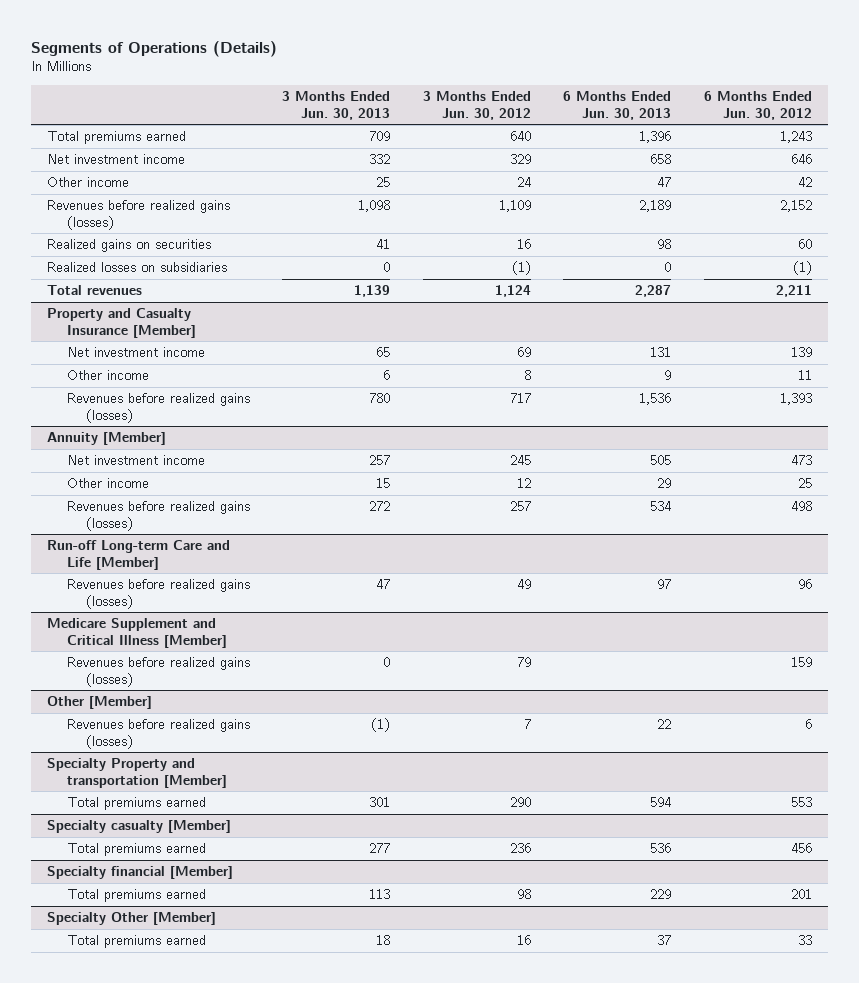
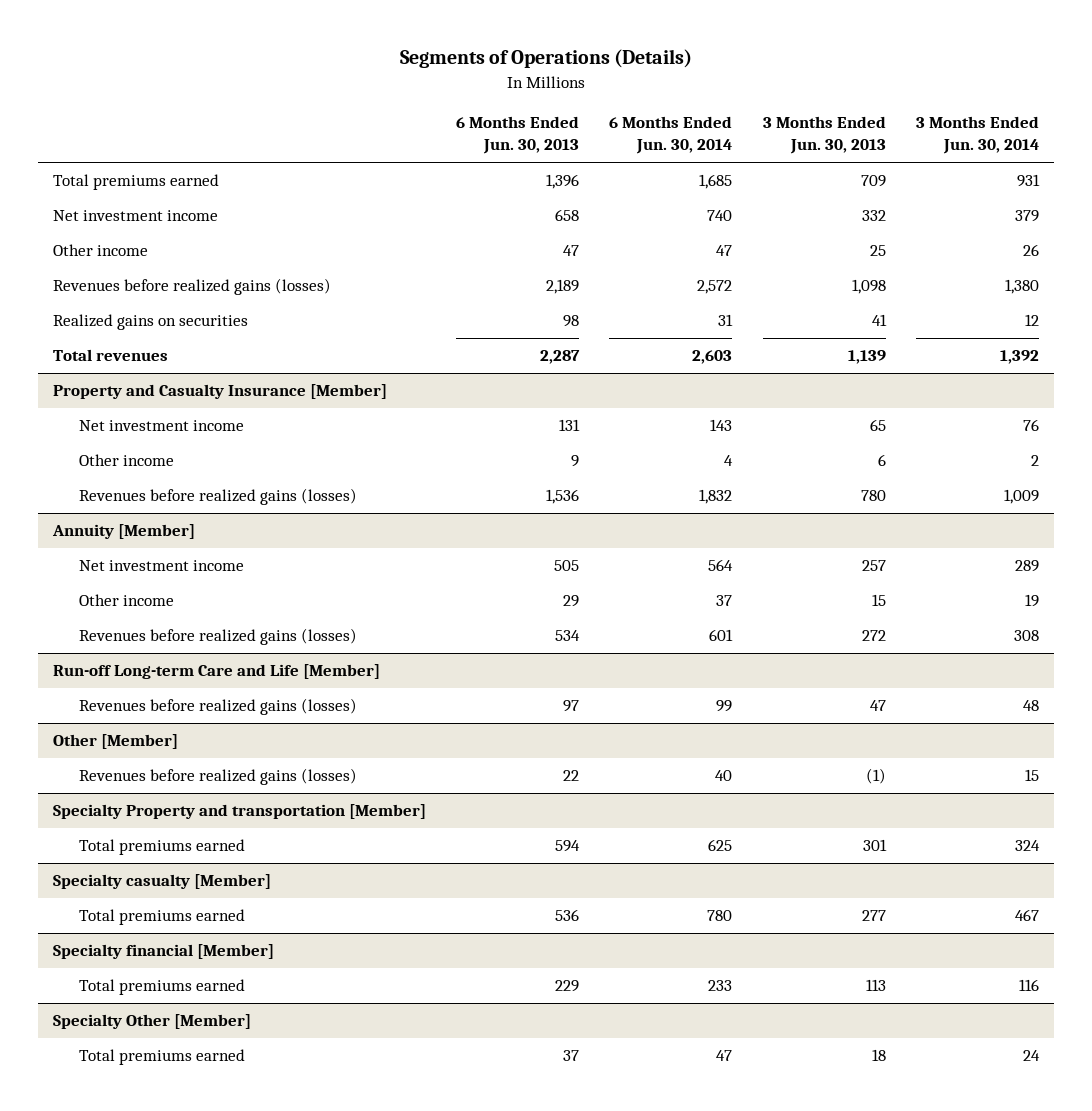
[422,91,531,121] 3 Months Ended Jun. 30, 2012 -> none
[703,91,812,121] 6 Months Ended Jun. 30, 2012 -> none
none -> [609,116,733,155] 6 Months Ended Jun. 30, 2014
none -> [915,116,1039,155] 3 Months Ended Jun. 30, 2014
[47,262,228,273] Realized losses on subsidiaries -> none
[47,618,227,648] Medicare Supplement and Critical Illness [Member] -> none
[66,657,250,687] Revenues before realized gains (losses) -> none

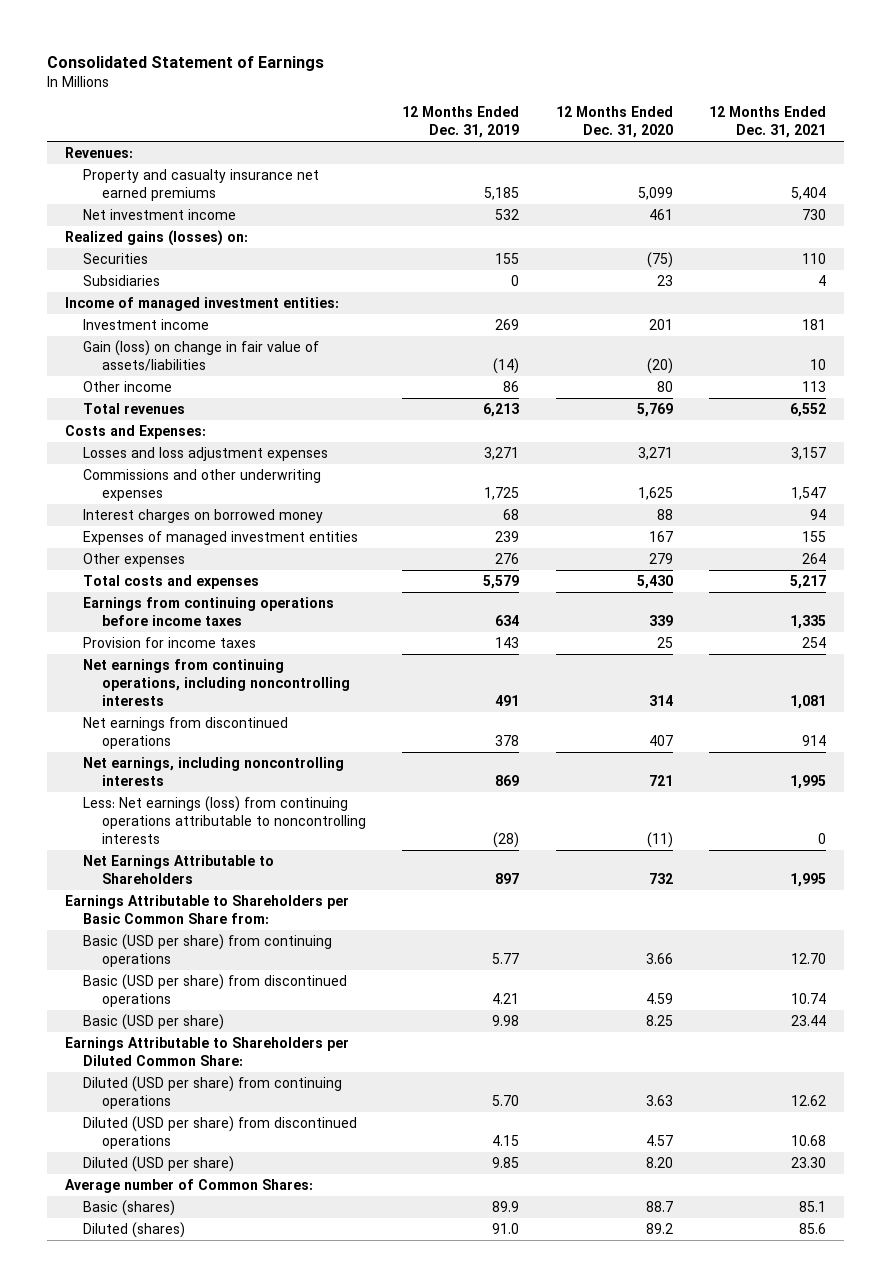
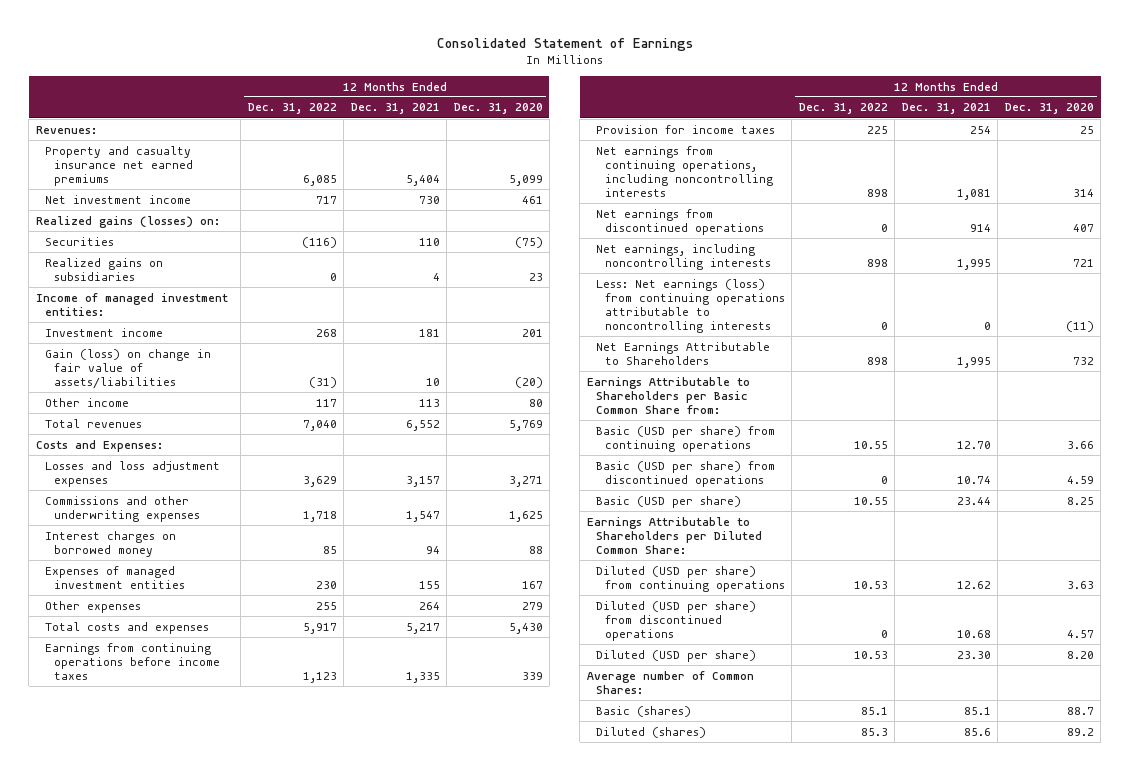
[402,106,520,138] 12 Months Ended Dec. 31, 2019 -> none
none -> [247,103,337,115] Dec. 31, 2022
[83,275,161,287] Subsidiaries -> [44,257,163,281] Realized gains on subsidiaries

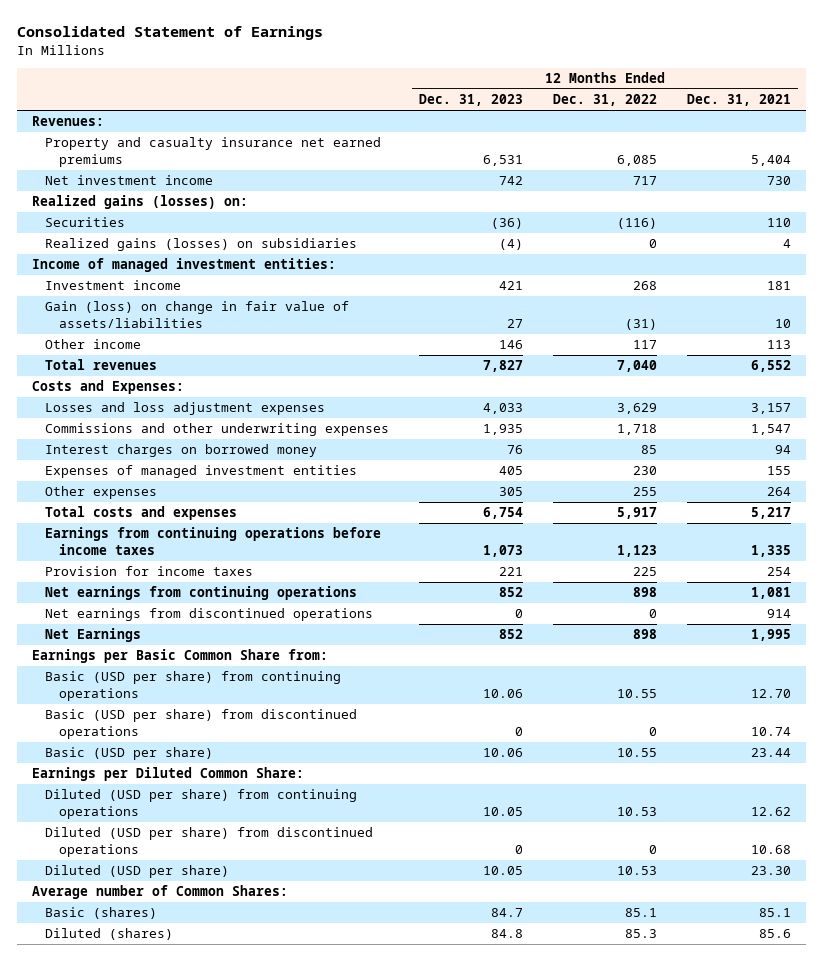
[453,103,543,115] Dec. 31, 2020 -> none
none -> [419,94,524,107] Dec. 31, 2023
[44,257,163,281] Realized gains on subsidiaries -> [45,238,358,252] Realized gains (losses) on subsidiaries
[595,145,773,197] Net earnings from continuing operations, including noncontrolling interests -> [45,586,358,601] Net earnings from continuing operations
[595,243,771,270] Net earnings, including noncontrolling interests -> none
[595,278,785,333] Less: Net earnings (loss) from continuing operations attributable to noncontrolling interests -> none
[595,341,770,365] Net Earnings Attributable to Shareholders -> [45,628,142,643] Net Earnings
[586,376,750,414] Earnings Attributable to Shareholders per Basic Common Share from: -> [31,649,328,664] Earnings per Basic Common Share from:
[586,516,762,554] Earnings Attributable to Shareholders per Diluted Common Share: -> [31,767,304,782] Earnings per Diluted Common Share:

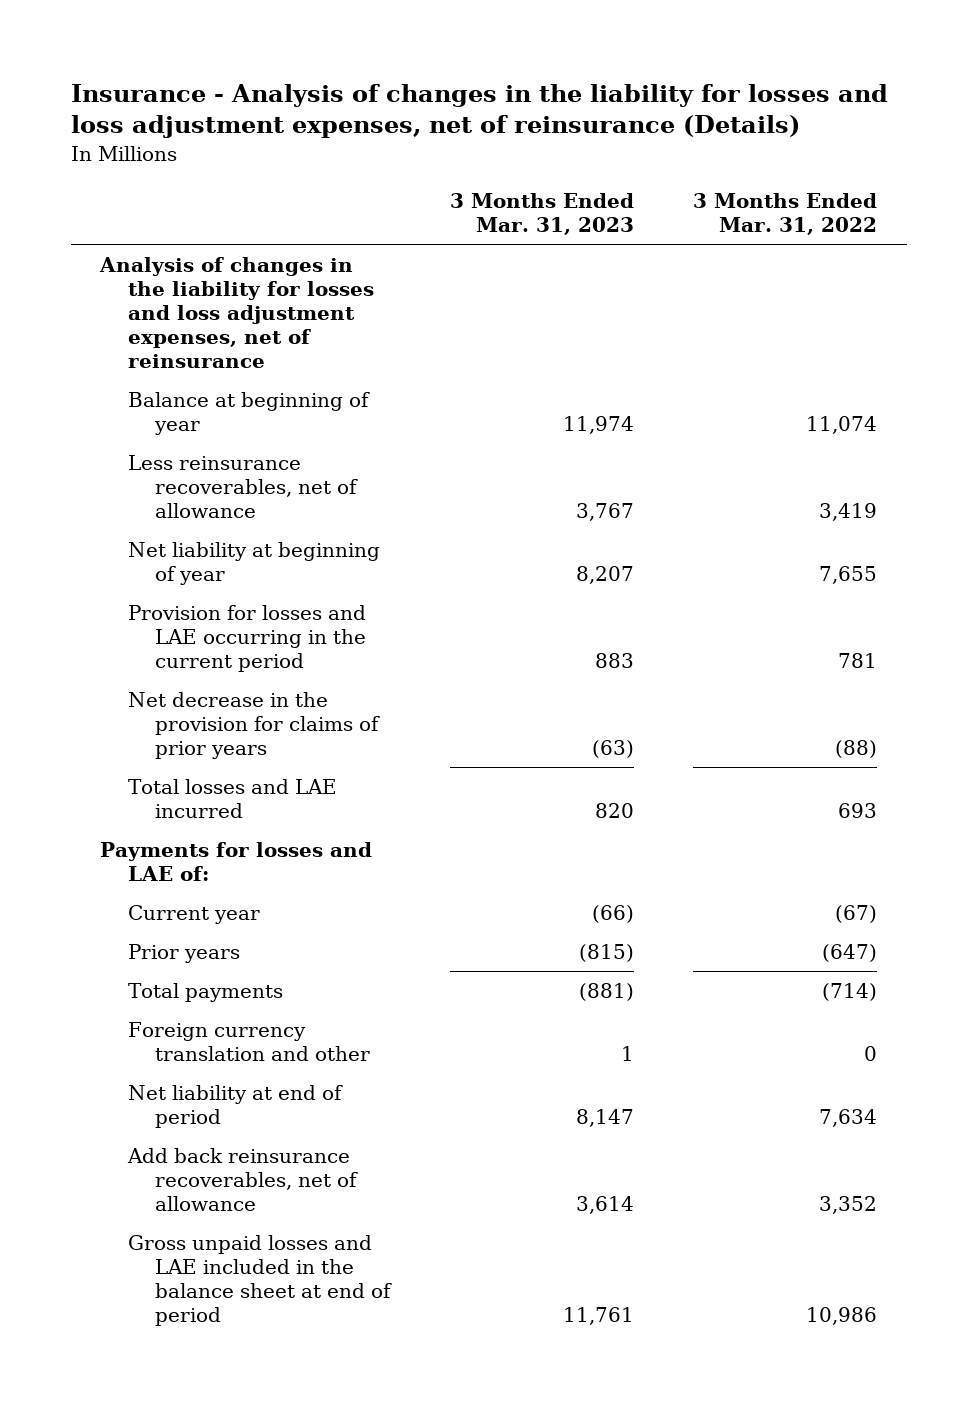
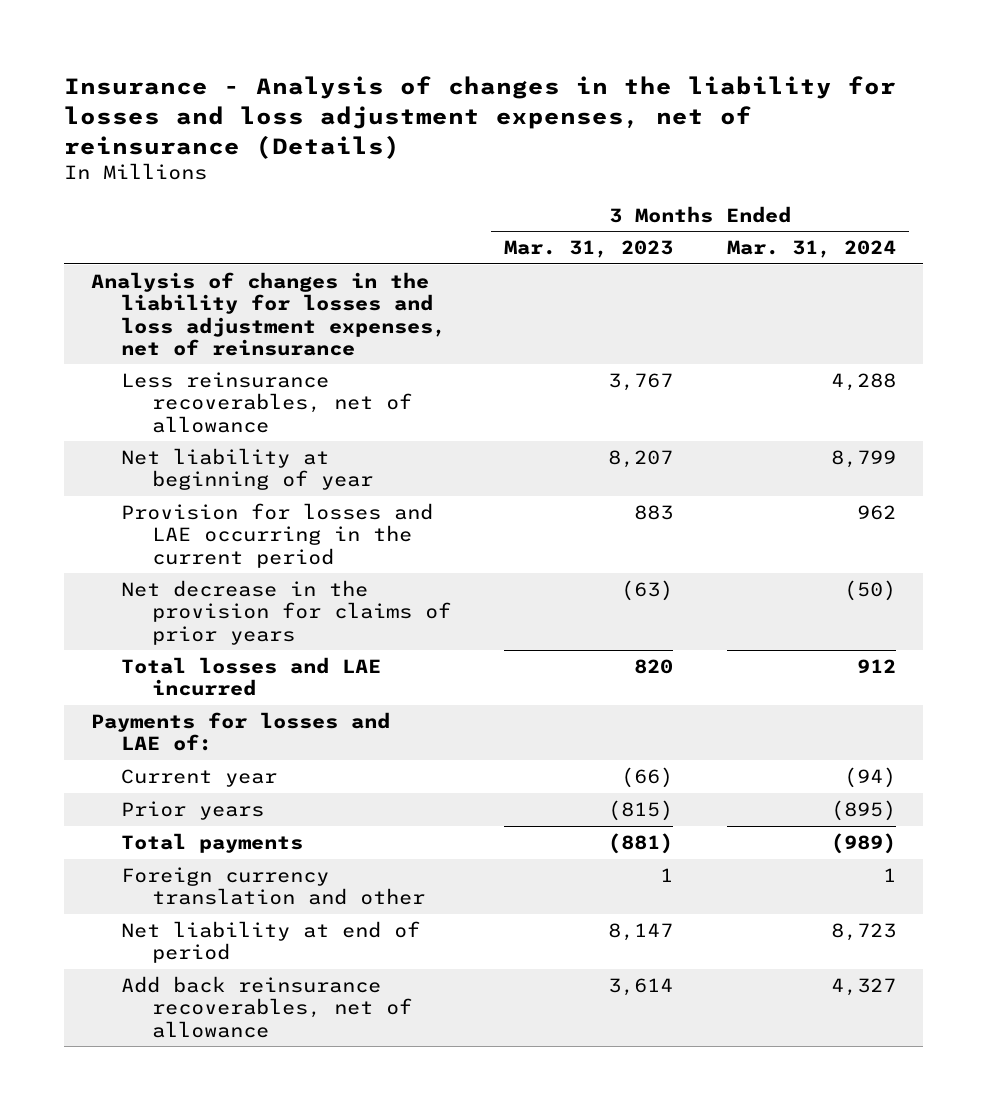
[693,192,878,235] 3 Months Ended Mar. 31, 2022 -> none
none -> [726,240,896,259] Mar. 31, 2024
[127,391,370,435] Balance at beginning of year -> none
[127,1234,393,1326] Gross unpaid losses and LAE included in the balance sheet at end of period -> none

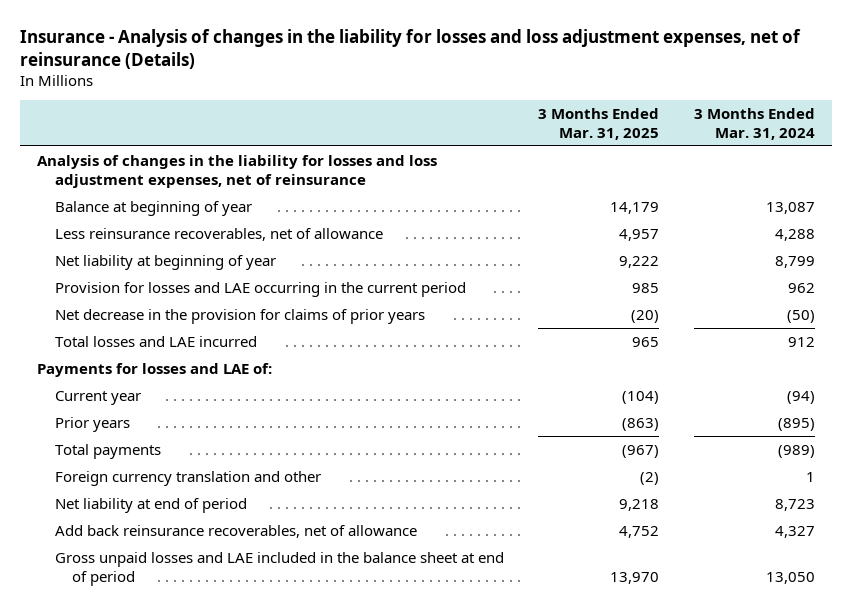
[504,240,674,259] Mar. 31, 2023 -> none
none -> [538,108,660,140] 3 Months Ended Mar. 31, 2025
none -> [54,200,252,216] Balance at beginning of year
none -> [54,551,504,586] Gross unpaid losses and LAE included in the balance sheet at end of period

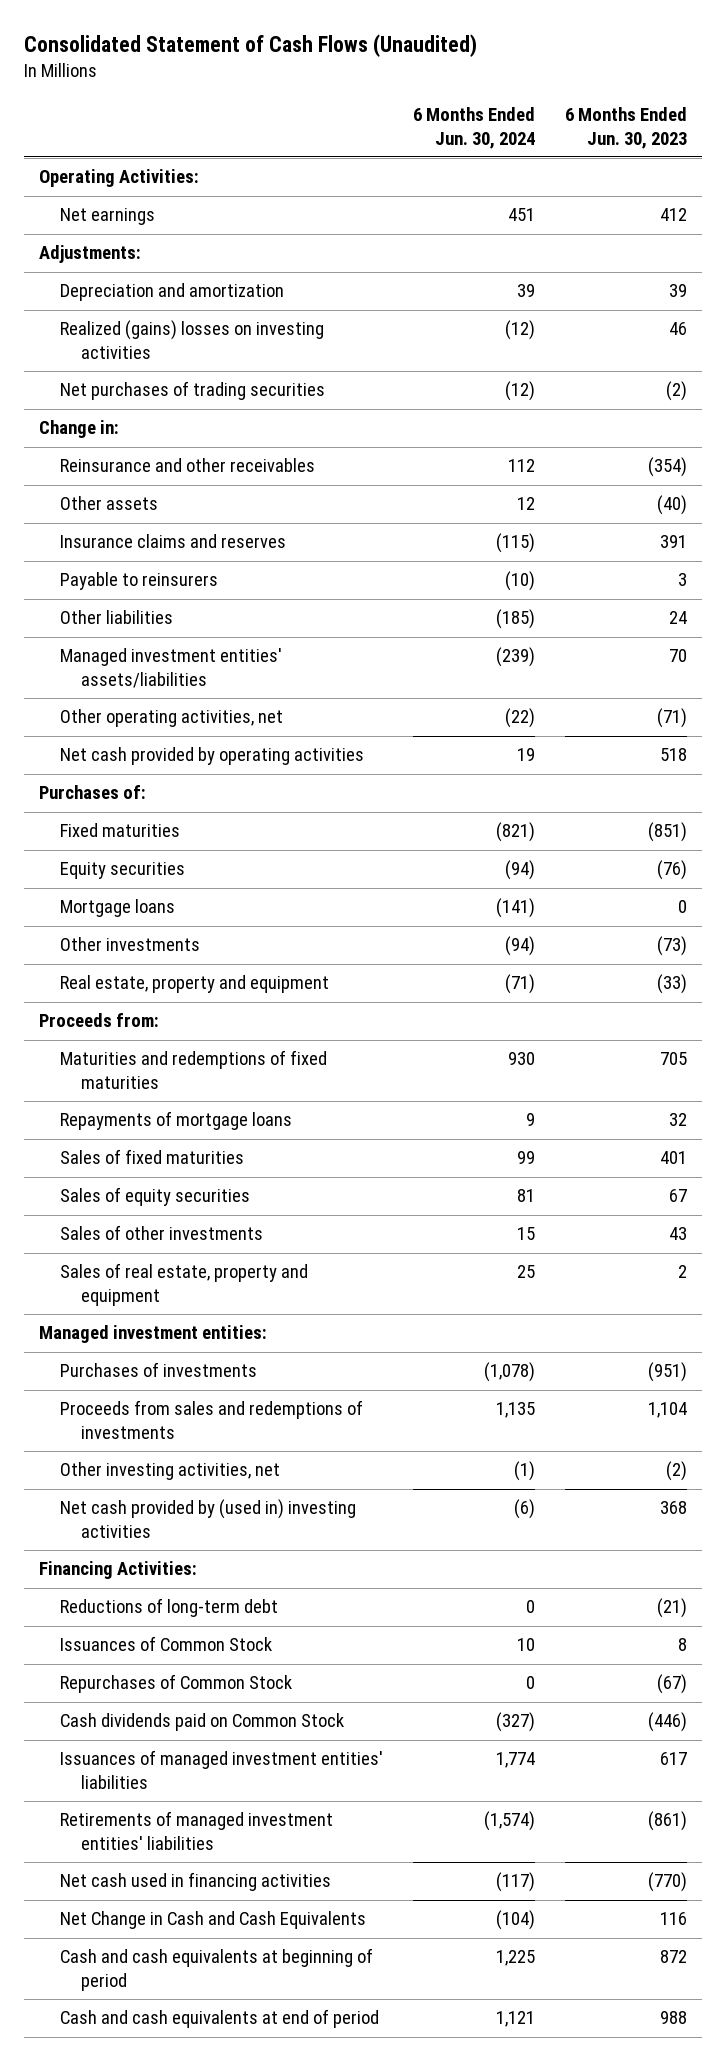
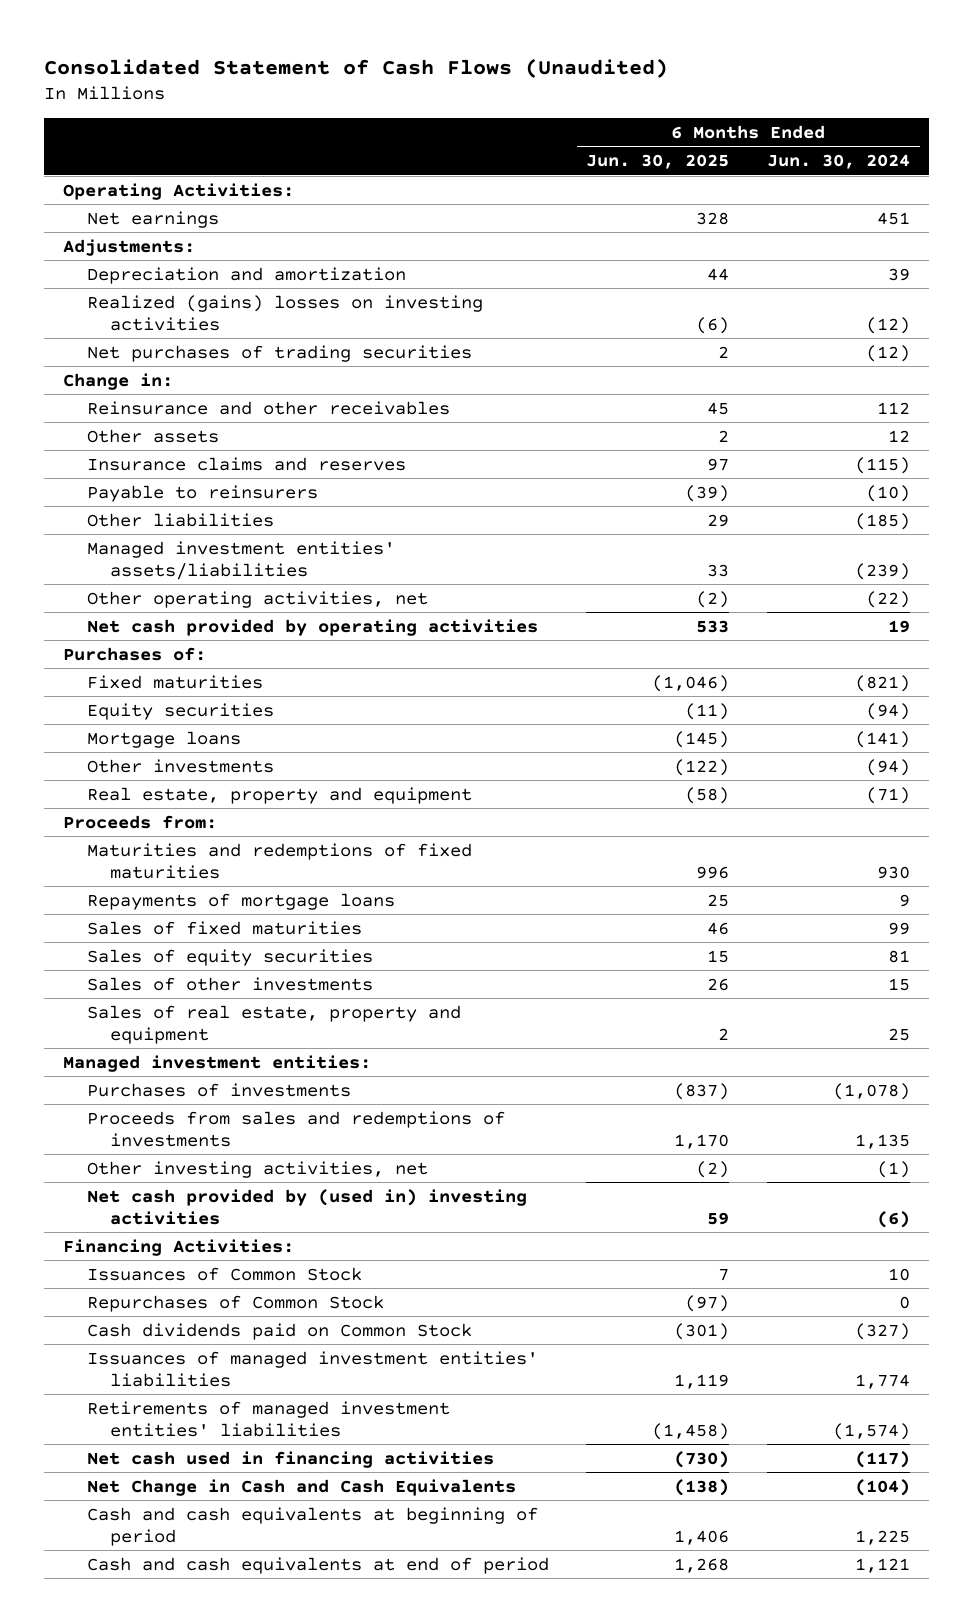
[564,107,687,149] 6 Months Ended Jun. 30, 2023 -> none
none -> [586,154,730,170] Jun. 30, 2025
[59,1598,278,1618] Reductions of long-term debt -> none

